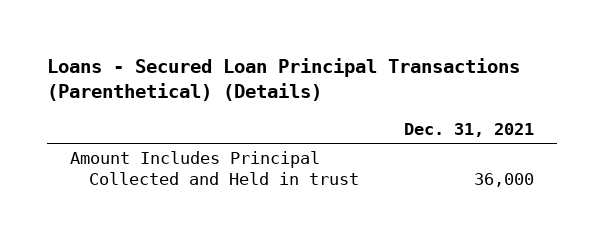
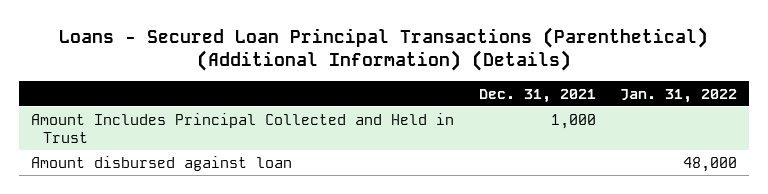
[46,57,520,102] Loans - Secured Loan Principal Transactions (Parenthetical) (Details) -> [59,26,709,72] Loans - Secured Loan Principal Transactions (Parenthetical) (Additional Information) (Details)
none -> [619,88,737,103] Jan. 31, 2022
[69,151,360,185] Amount Includes Principal Collected and Held in trust -> [31,112,455,143] Amount Includes Principal Collected and Held in Trust
[474,172,535,187] 36,000 -> [550,113,596,129] 1,000
none -> [31,155,293,171] Amount disbursed against loan

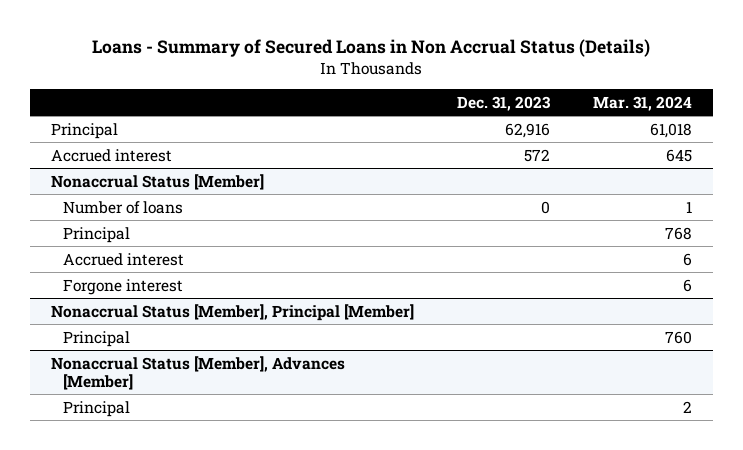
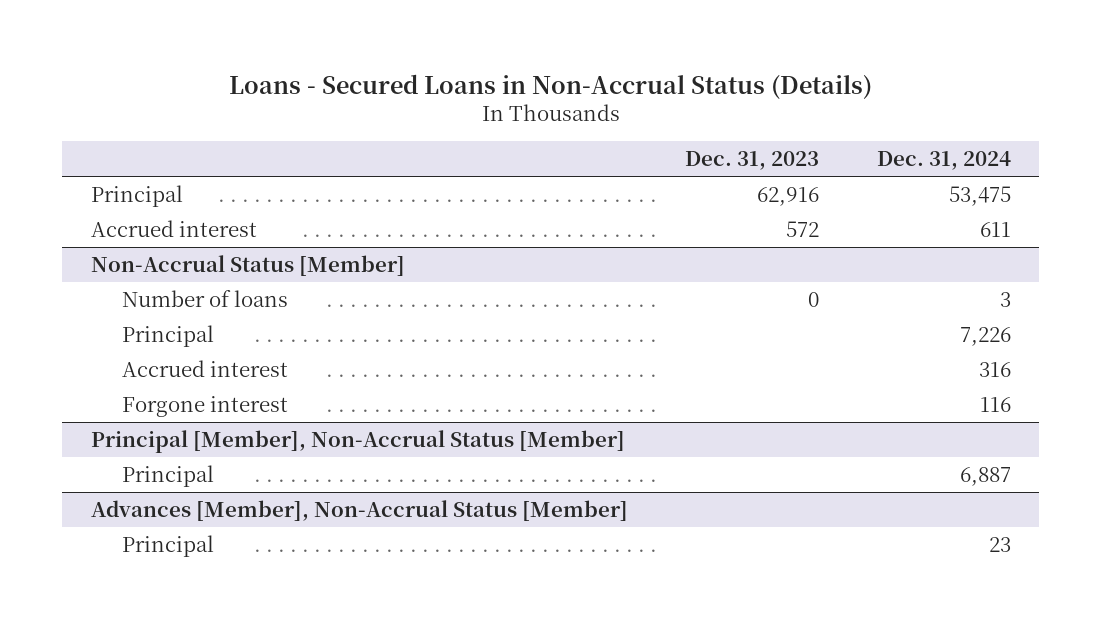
[92,39,651,58] Loans - Summary of Secured Loans in Non Accrual Status (Details) -> [228,73,872,99] Loans - Secured Loans in Non-Accrual Status (Details)
[592,95,692,111] Mar. 31, 2024 -> none
none -> [876,151,1011,171] Dec. 31, 2024
[51,173,265,190] Nonaccrual Status [Member] -> [90,254,405,276] Non-Accrual Status [Member]
[51,303,415,321] Nonaccrual Status [Member], Principal [Member] -> none
[62,330,130,347] Principal -> none
[51,355,346,390] Nonaccrual Status [Member], Advances [Member] -> none
[62,400,130,417] Principal -> none
none -> [90,429,625,453] Principal [Member], Non-Accrual Status [Member]
none -> [122,464,215,487] Principal
none -> [90,499,628,521] Advances [Member], Non-Accrual Status [Member]
none -> [122,534,215,557] Principal

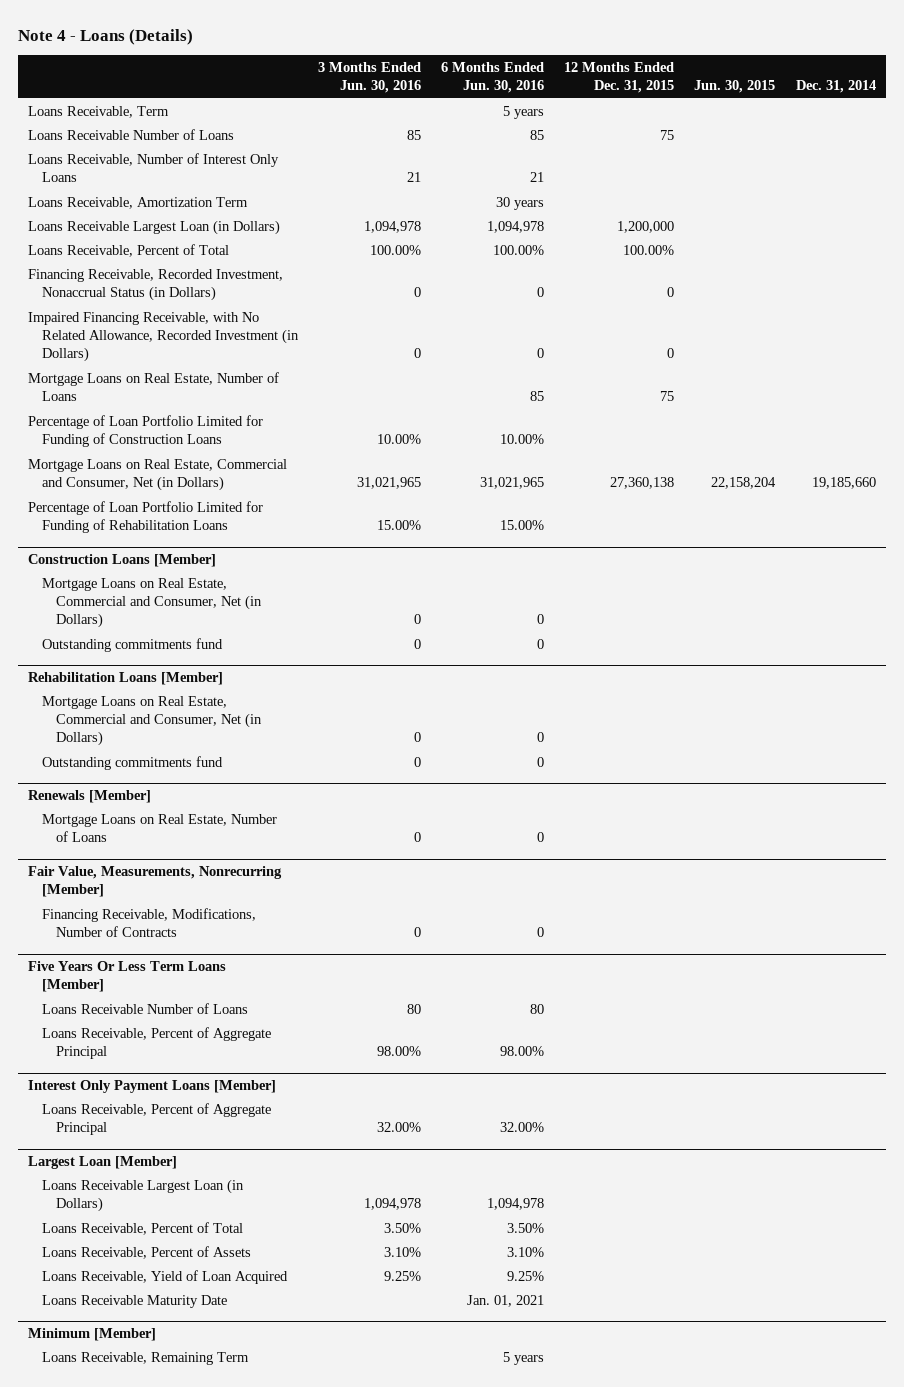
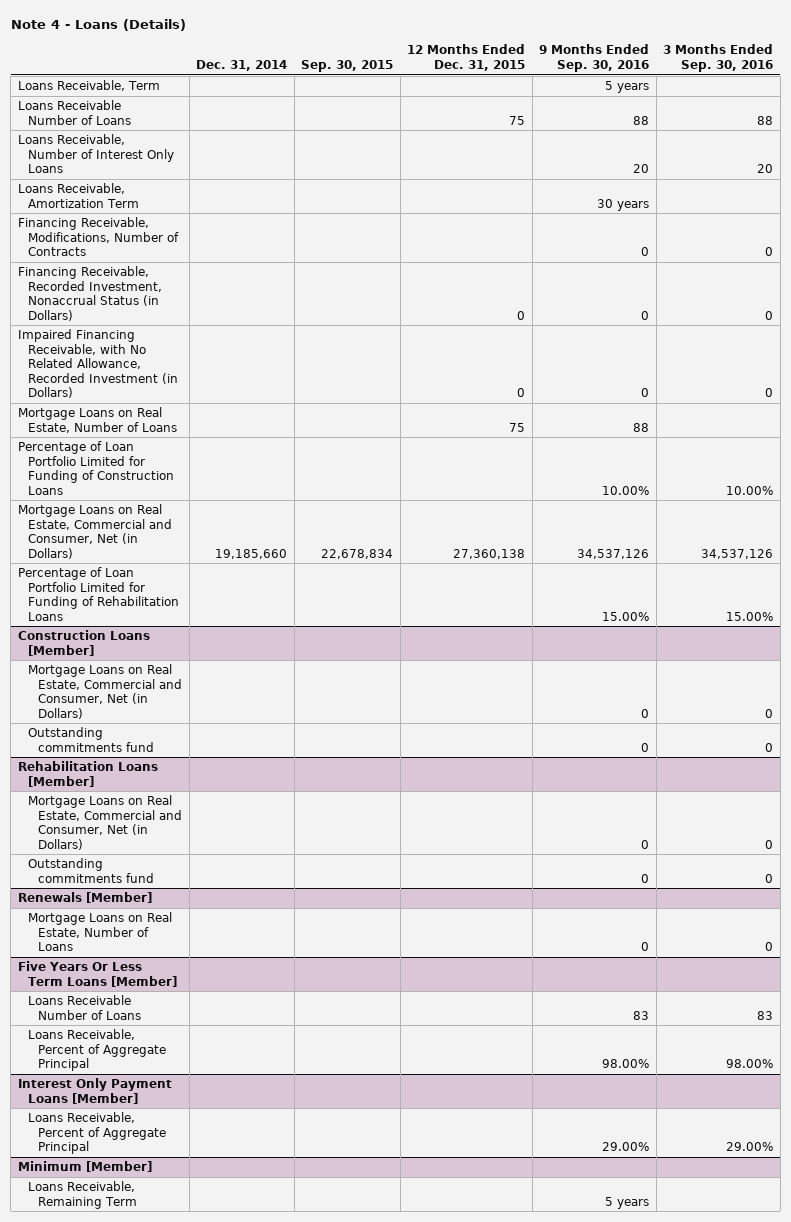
[318,62,422,94] 3 Months Ended Jun. 30, 2016 -> none
[441,62,545,94] 6 Months Ended Jun. 30, 2016 -> none
[694,80,776,94] Jun. 30, 2015 -> none
none -> [301,59,394,72] Sep. 30, 2015
none -> [539,44,650,72] 9 Months Ended Sep. 30, 2016
none -> [663,44,774,72] 3 Months Ended Sep. 30, 2016
[28,219,281,235] Loans Receivable Largest Loan (in Dollars) -> none
[28,243,230,257] Loans Receivable, Percent of Total -> none
none -> [17,217,179,257] Financing Receivable, Modifications, Number of Contracts
[28,865,283,898] Fair Value, Measurements, Nonrecurring [Member] -> none
[41,907,256,938] Financing Receivable, Modifications, Number of Contracts -> none
[28,1155,178,1169] Largest Loan [Member] -> none
[41,1178,244,1213] Loans Receivable Largest Loan (in Dollars) -> none
[41,1221,243,1235] Loans Receivable, Percent of Total -> none
[41,1245,251,1259] Loans Receivable, Percent of Assets -> none
[41,1269,288,1284] Loans Receivable, Yield of Loan Acquired -> none
[41,1294,227,1308] Loans Receivable Maturity Date -> none

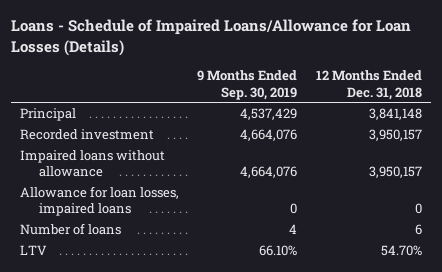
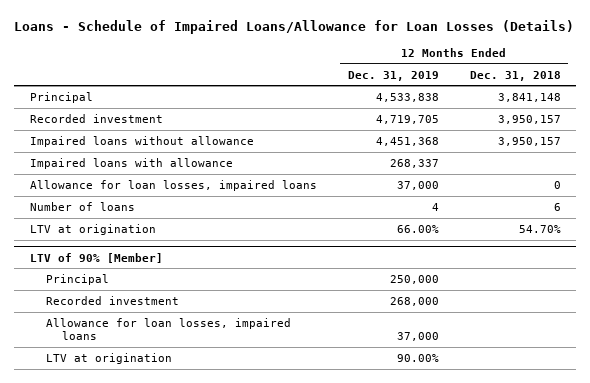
[197,70,298,100] 9 Months Ended Sep. 30, 2019 -> none
none -> [347,70,439,81] Dec. 31, 2019
none -> [29,157,233,169] Impaired loans with allowance
[19,245,47,256] LTV -> [29,223,156,235] LTV at origination
none -> [29,252,163,263] LTV of 90% [Member]
none -> [45,273,109,285] Principal
none -> [45,295,179,305] Recorded investment
none -> [45,317,291,341] Allowance for loan losses, impaired loans
none -> [45,352,172,364] LTV at origination

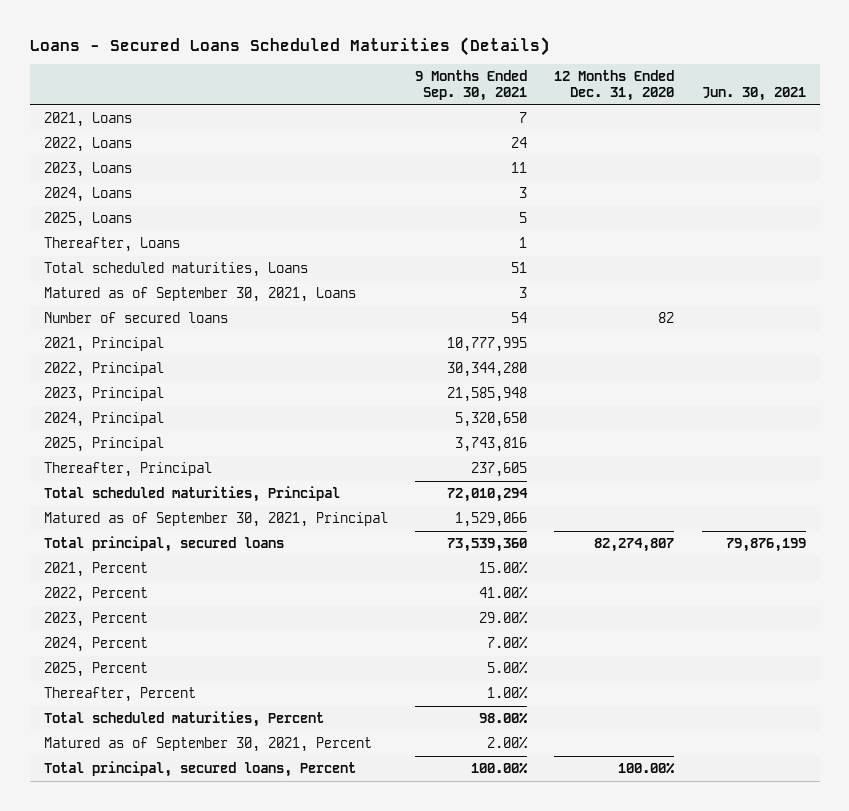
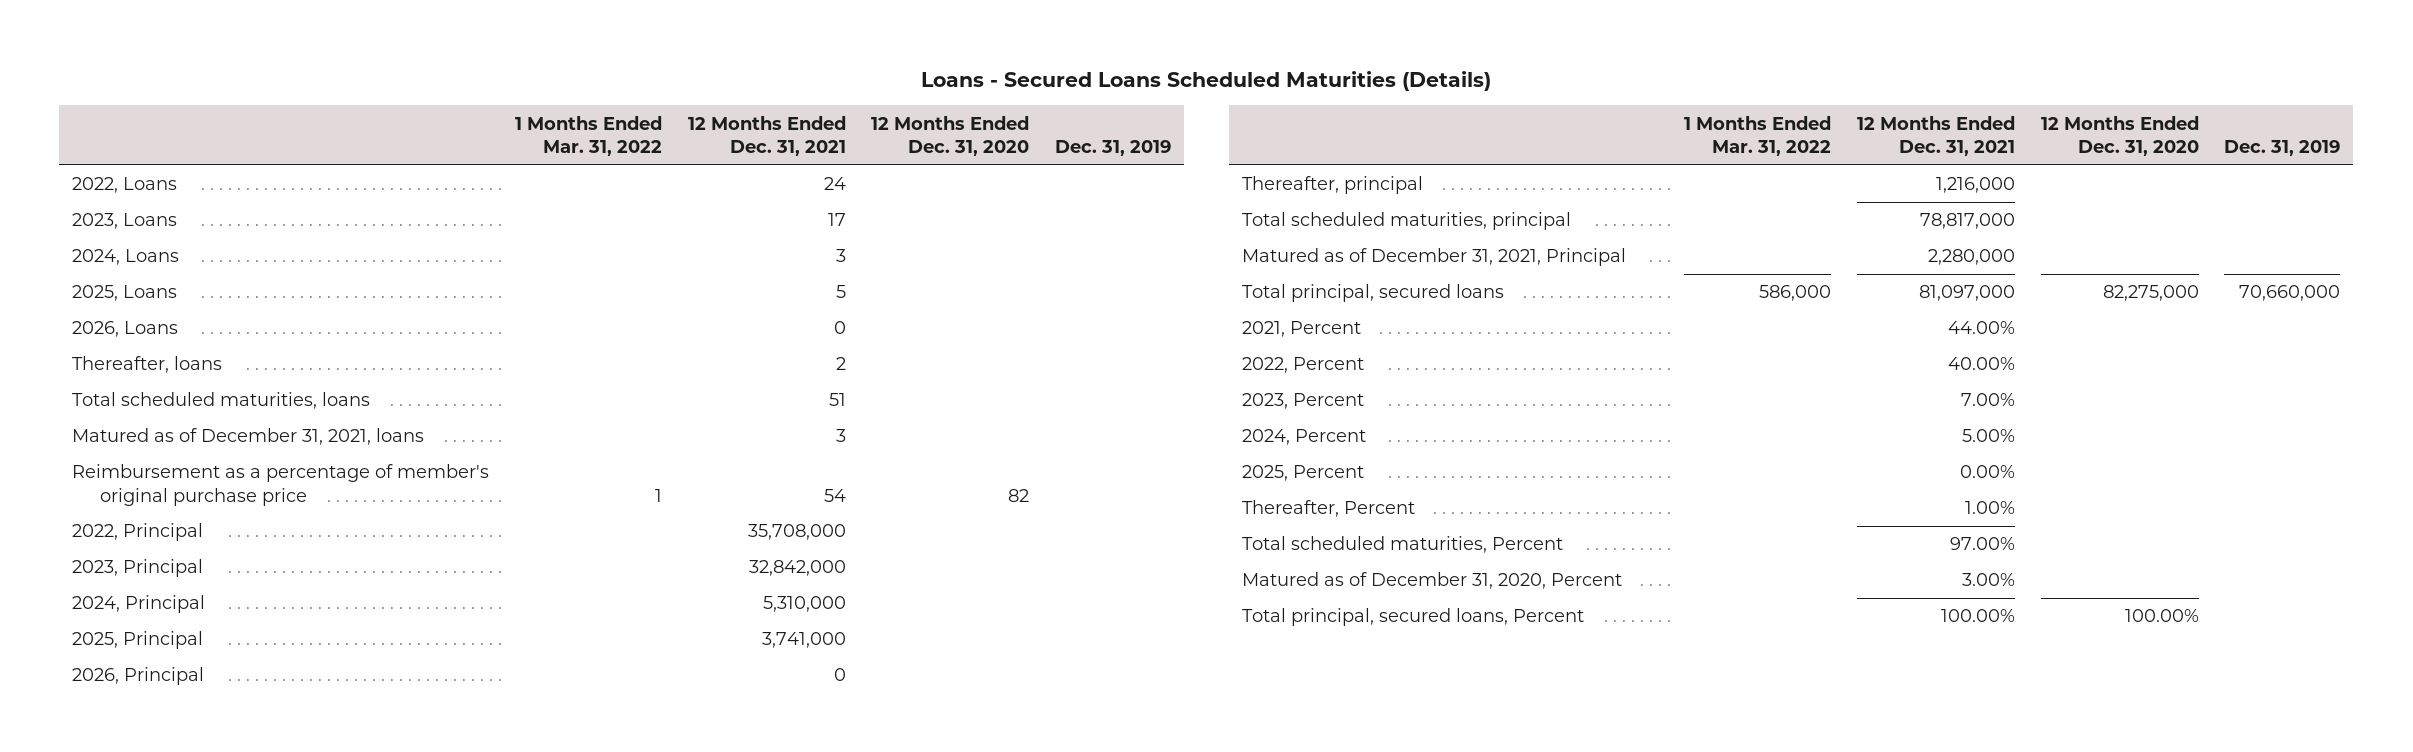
[415,69,528,101] 9 Months Ended Sep. 30, 2021 -> none
[701,86,806,101] Jun. 30, 2021 -> none
none -> [514,115,662,156] 1 Months Ended Mar. 31, 2022
none -> [687,115,846,156] 12 Months Ended Dec. 31, 2021
none -> [1054,139,1171,156] Dec. 31, 2019
[43,112,132,128] 2021, Loans -> none
[43,337,164,353] 2021, Principal -> none
none -> [72,321,179,338] 2026, Loans
[43,237,180,253] Thereafter, Loans -> [72,356,223,374] Thereafter, loans
[43,262,308,278] Total scheduled maturities, Loans -> [72,392,371,410] Total scheduled maturities, loans
[43,287,356,303] Matured as of September 30, 2021, Loans -> [72,428,425,446] Matured as of December 31, 2021, loans
[43,312,228,324] Number of secured loans -> [72,464,490,506] Reimbursement as a percentage of member's original purchase price
none -> [72,667,205,686] 2026, Principal
[43,462,212,478] Thereafter, Principal -> [1241,176,1423,195] Thereafter, principal
[43,486,340,503] Total scheduled maturities, Principal -> [1241,212,1571,231] Total scheduled maturities, principal
[43,512,388,528] Matured as of September 30, 2021, Principal -> [1241,248,1626,267] Matured as of December 31, 2021, Principal
[594,538,675,553] 82,274,807 -> [2102,285,2199,302] 82,275,000
[43,737,372,753] Matured as of September 30, 2021, Percent -> [1241,572,1622,590] Matured as of December 31, 2020, Percent

